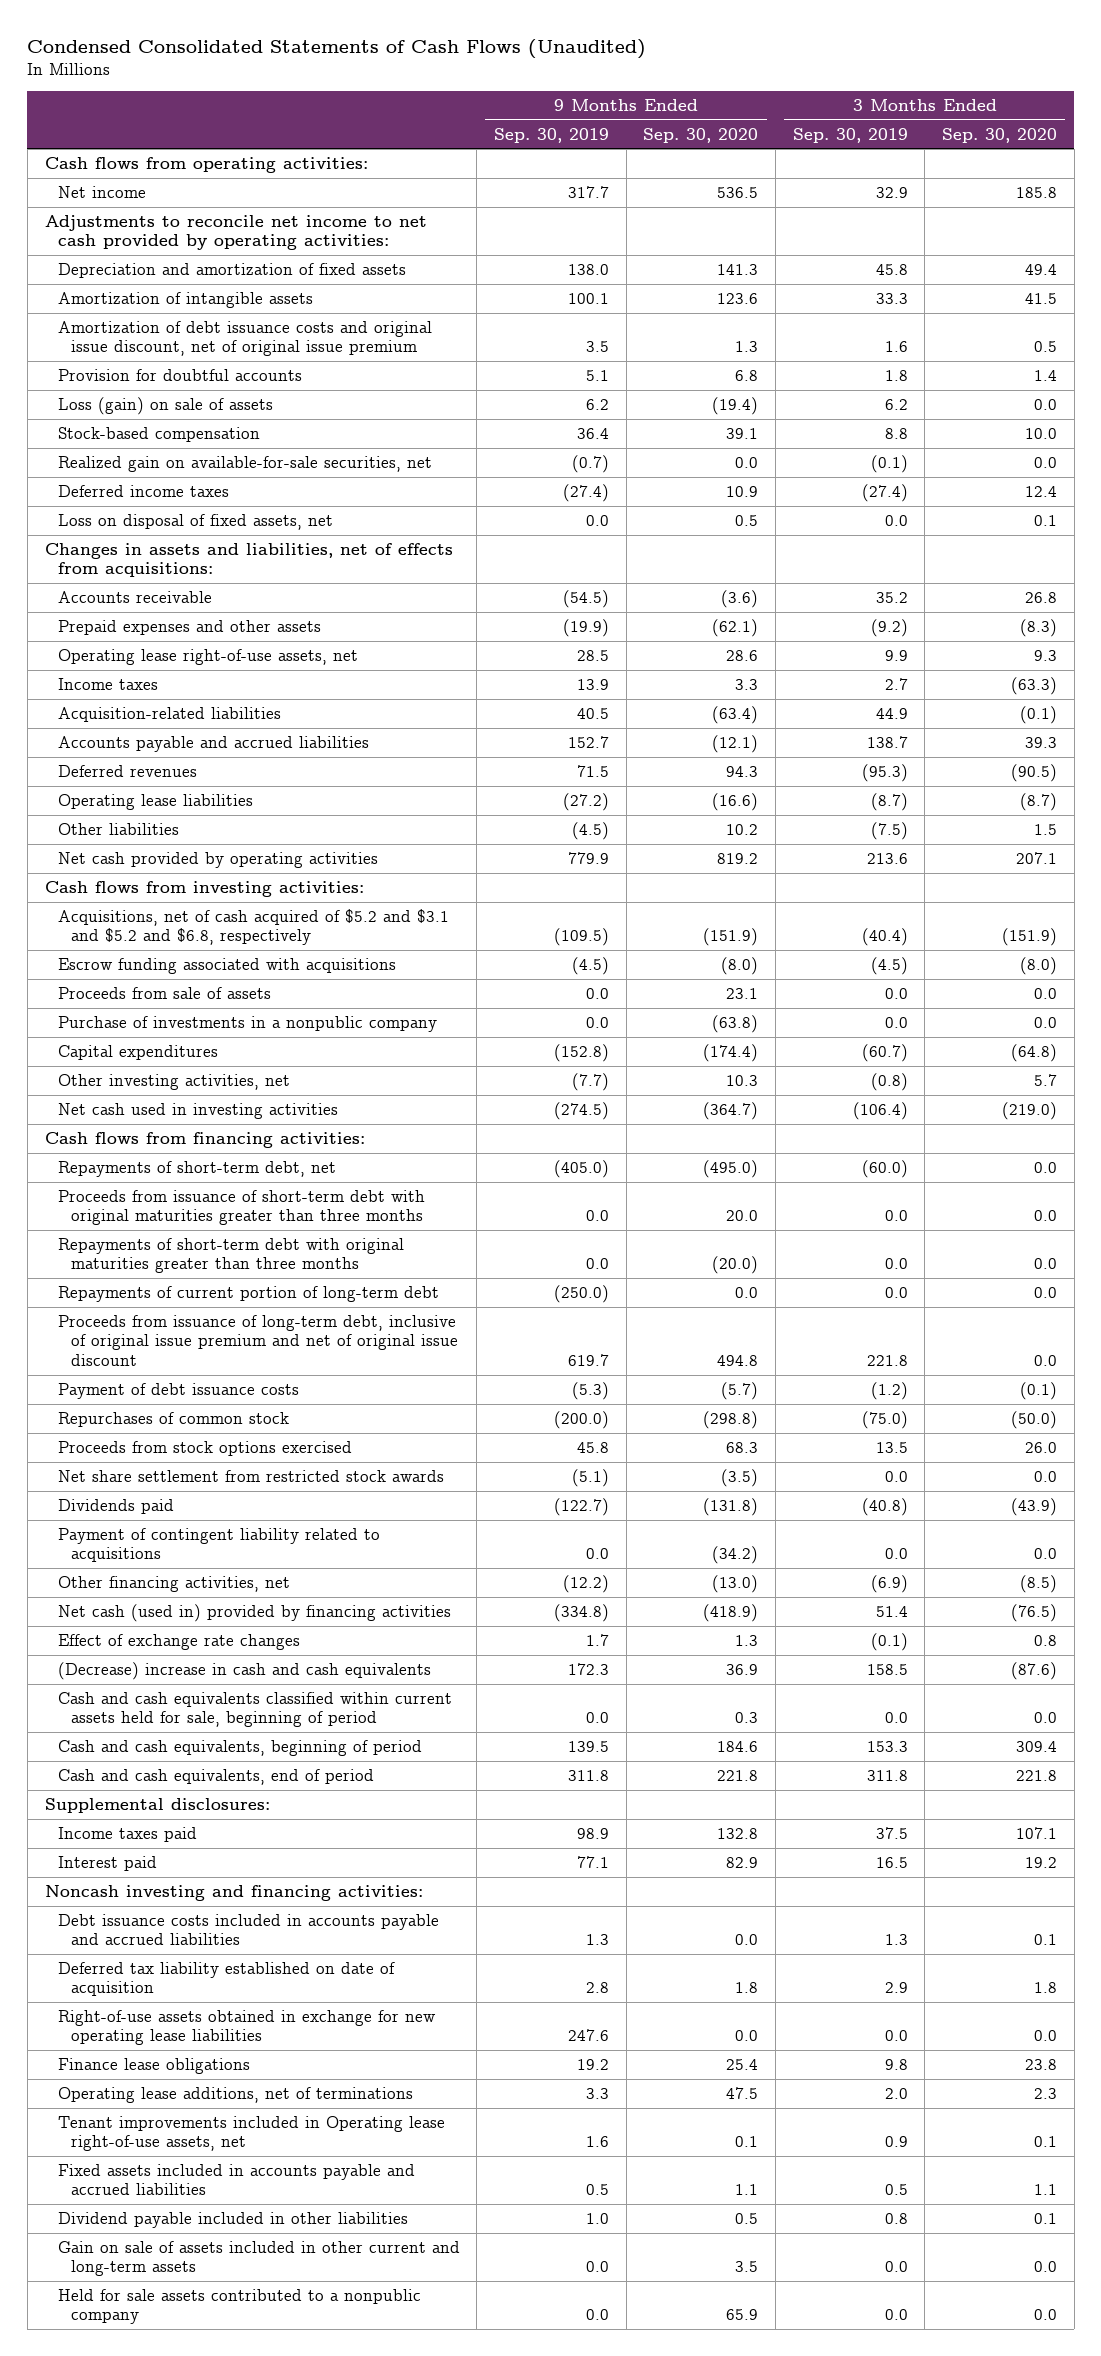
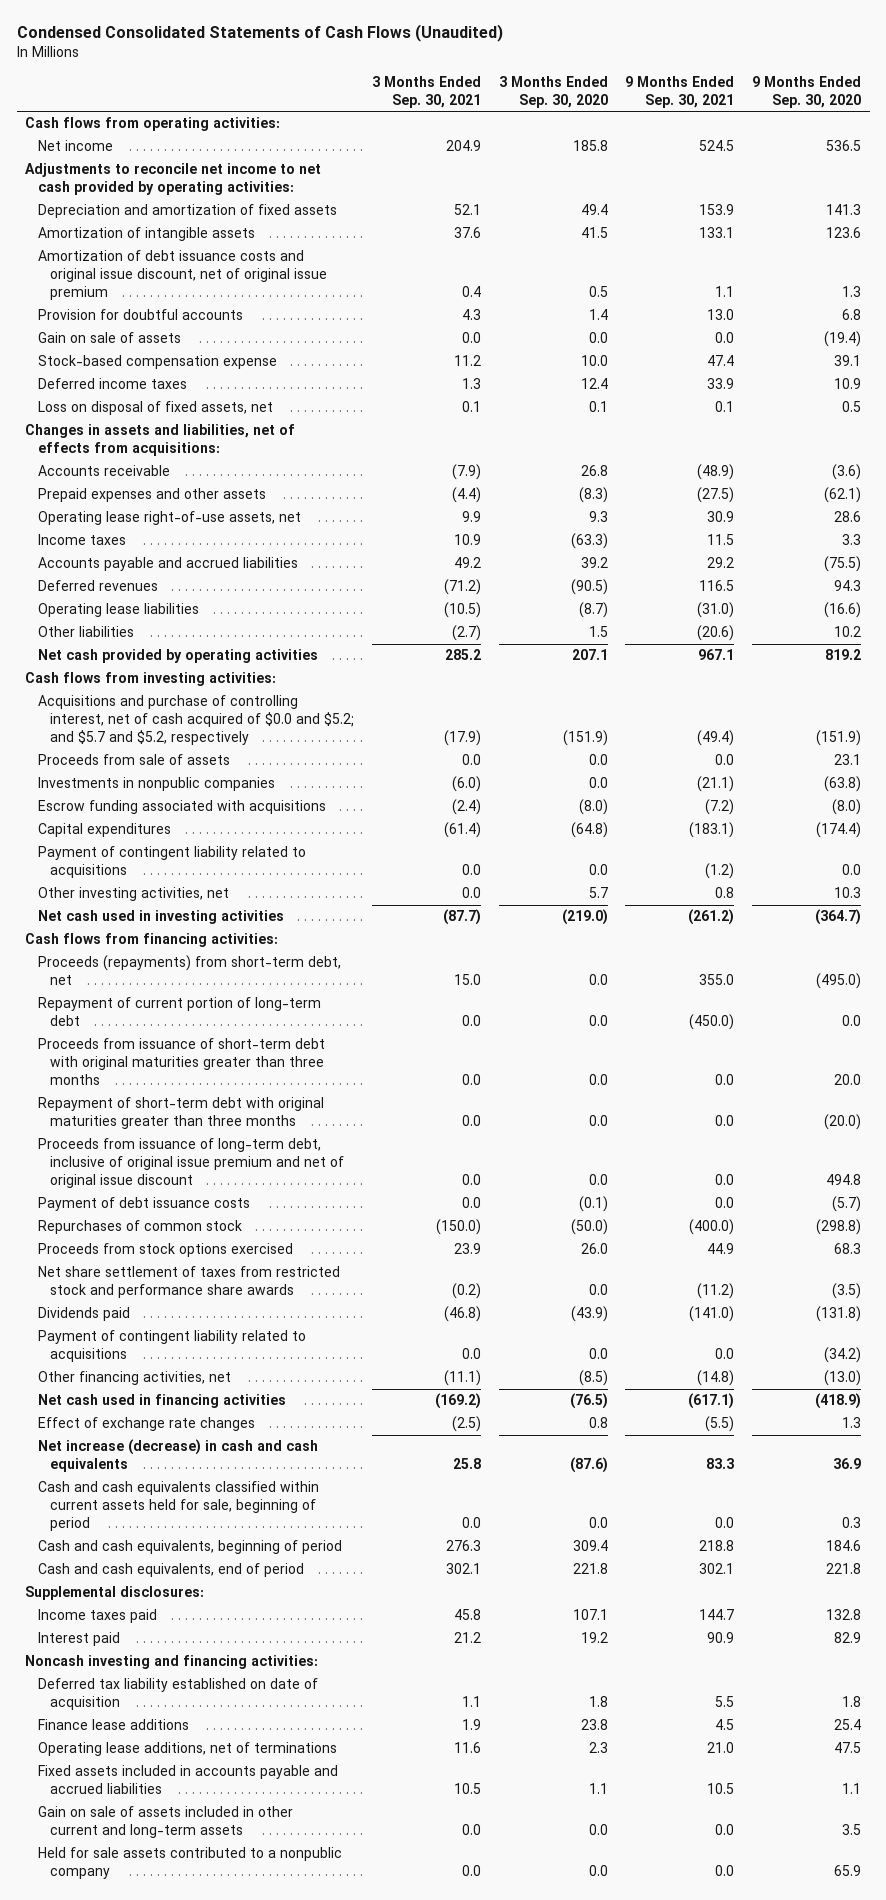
[494,127,610,143] Sep. 30, 2019 -> none
[792,127,908,143] Sep. 30, 2019 -> none
none -> [371,76,481,108] 3 Months Ended Sep. 30, 2021
none -> [625,76,735,108] 9 Months Ended Sep. 30, 2021
[57,456,432,473] Realized gain on available-for-sale securities, net -> none
[57,397,273,416] Loss (gain) on sale of assets -> [37,332,181,344] Gain on sale of assets
[57,427,260,443] Stock-based compensation -> [37,355,277,370] Stock-based compensation expense
[57,707,281,723] Acquisition-related liabilities -> none
[712,735,759,754] (12.1) -> [823,556,861,573] (75.5)
[1024,737,1057,749] 39.3 -> [580,557,608,569] 39.2
[57,909,449,946] Acquisitions, net of cash acquired of $5.2 and $3.1 and $5.2 and $6.8, respectively -> [37,695,355,746] Acquisitions and purchase of controlling interest, net of cash acquired of $0.0 and $5.2; and $5.7 and $5.2, respectively
[57,1016,437,1033] Purchase of investments in a nonpublic company -> [37,777,275,792] Investments in nonpublic companies
[57,958,396,975] Escrow funding associated with acquisitions -> [37,800,326,815] Escrow funding associated with acquisitions
none -> [37,846,306,879] Payment of contingent liability related to acquisitions
[57,1161,336,1178] Repayments of short-term debt, net -> [37,955,341,986] Proceeds (repayments) from short-term debt, net
none -> [37,997,321,1027] Repayment of current portion of long-term debt
[57,1286,439,1303] Repayments of current portion of long-term debt -> none
[57,1238,404,1274] Repayments of short-term debt with original maturities greater than three months -> [37,1097,324,1130] Repayment of short-term debt with original maturities greater than three months
[57,1470,444,1483] Net share settlement from restricted stock awards -> [37,1266,340,1299] Net share settlement of taxes from restricted stock and performance share awards
[57,1604,451,1623] Net cash (used in) provided by financing activities -> [37,1394,286,1409] Net cash used in financing activities
[57,1662,431,1681] (Decrease) increase in cash and cash equivalents -> [37,1439,318,1473] Net increase (decrease) in cash and cash equivalents
[57,1914,439,1946] Debt issuance costs included in accounts payable and accrued liabilities -> none
[57,2010,436,2046] Right-of-use assets obtained in exchange for new operating lease liabilities -> none
[57,2058,250,2075] Finance lease obligations -> [37,1719,189,1731] Finance lease additions
[57,2116,445,2152] Tenant improvements included in Operating lease right-of-use assets, net -> none
[57,2212,408,2229] Dividend payable included in other liabilities -> none

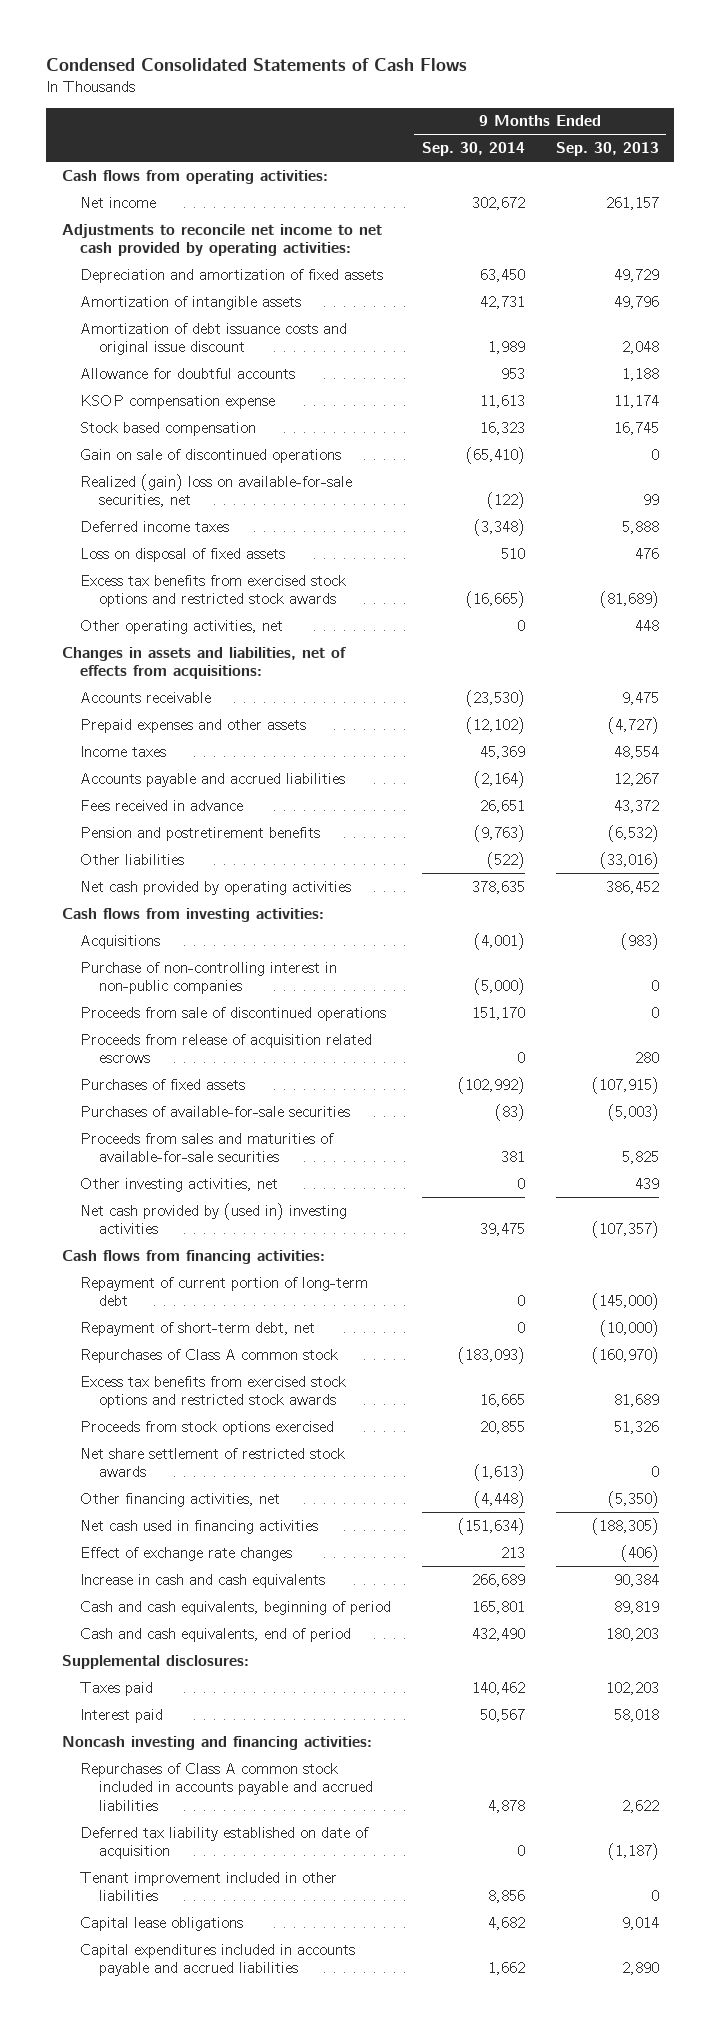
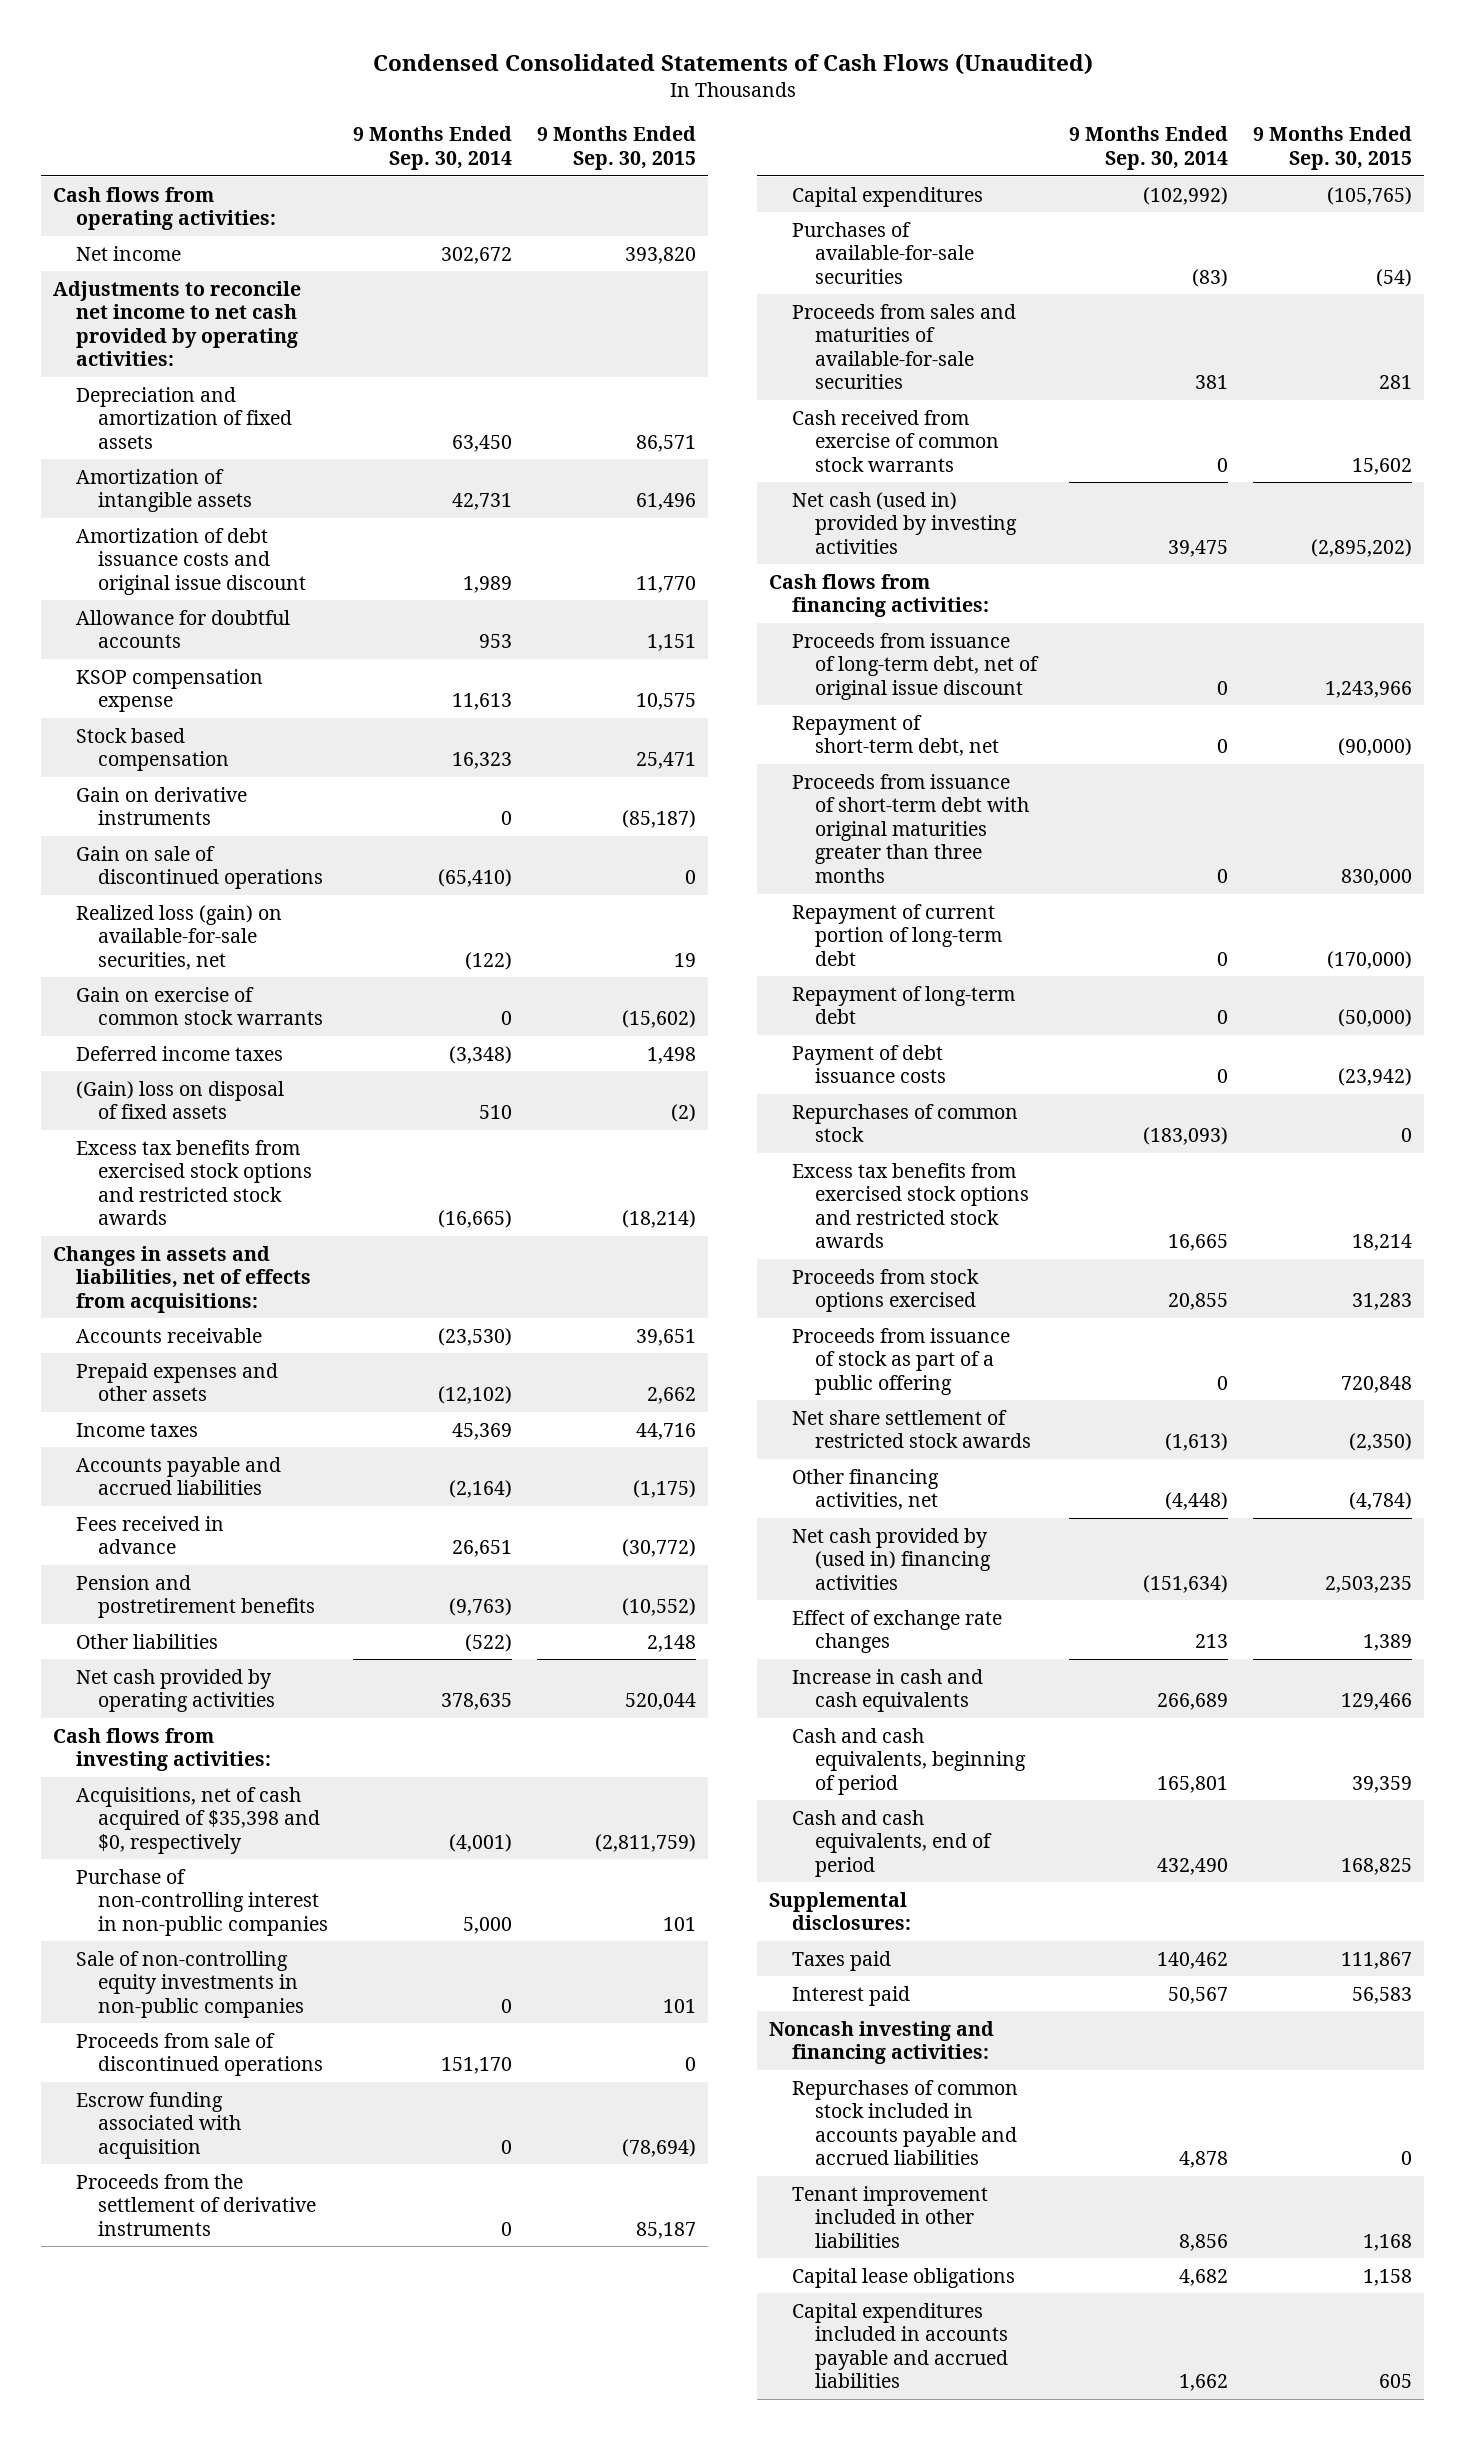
[46,57,468,71] Condensed Consolidated Statements of Cash Flows -> [372,52,1093,75] Condensed Consolidated Statements of Cash Flows (Unaudited)
[555,142,659,157] Sep. 30, 2013 -> none
none -> [536,126,696,171] 9 Months Ended Sep. 30, 2015
none -> [75,786,247,826] Gain on derivative instruments
[80,473,353,508] Realized (gain) loss on available-for-sale securities, net -> [75,904,282,970] Realized loss (gain) on available-for-sale securities, net
none -> [75,986,324,1026] Gain on exercise of common stock warrants
[80,547,286,562] Loss on disposal of fixed assets -> [75,1080,284,1120] (Gain) loss on disposal of fixed assets
[80,619,284,634] Other operating activities, net -> none
[80,934,161,949] Acquisitions -> [75,1786,321,1854] Acquisitions, net of cash acquired of $35,398 and $0, respectively
[473,978,525,996] (5,000) -> [463,1916,513,1934] 5,000
none -> [75,1950,305,2018] Sale of non-controlling equity investments in non-public companies
[80,1033,373,1064] Proceeds from release of acquisition related escrows -> none
none -> [75,2091,242,2159] Escrow funding associated with acquisition
none -> [75,2173,317,2236] Proceeds from the settlement of derivative instruments
[80,1078,246,1090] Purchases of fixed assets -> [791,186,983,207] Capital expenditures
[80,1177,279,1192] Other investing activities, net -> none
none -> [791,409,999,472] Cash received from exercise of common stock warrants
[80,1202,348,1235] Net cash provided by (used in) investing activities -> [791,491,1017,554] Net cash (used in) provided by investing activities
none -> [791,632,1039,700] Proceeds from issuance of long-term debt, net of original issue discount
none -> [791,773,1029,883] Proceeds from issuance of short-term debt with original maturities greater than three months
[80,1276,369,1307] Repayment of current portion of long-term debt -> [791,903,1002,966] Repayment of current portion of long-term debt
none -> [791,985,1015,1025] Repayment of long-term debt
none -> [791,1044,946,1084] Payment of debt issuance costs
[80,1348,339,1363] Repurchases of Class A common stock -> [791,1103,1018,1143] Repurchases of common stock
none -> [791,1327,1010,1395] Proceeds from issuance of stock as part of a public offering
[80,1519,319,1534] Net cash used in financing activities -> [791,1527,991,1590] Net cash provided by (used in) financing activities
[80,1826,370,1860] Deferred tax liability established on date of acquisition -> none
[80,1762,374,1811] Repurchases of Class A common stock included in accounts payable and accrued liabilities -> [791,2079,1018,2166] Repurchases of common stock included in accounts payable and accrued liabilities

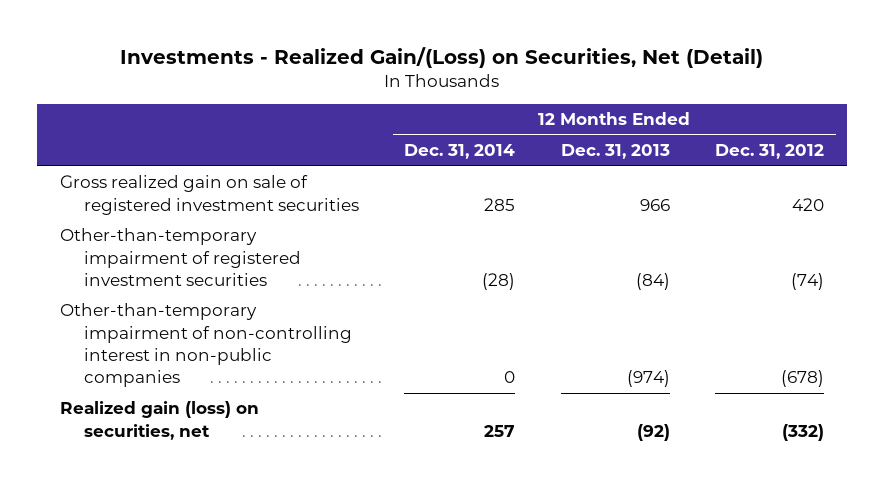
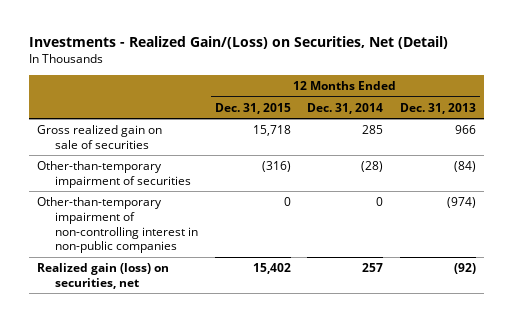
[715,144,825,160] Dec. 31, 2012 -> none
none -> [214,102,291,114] Dec. 31, 2015
[59,175,360,215] Gross realized gain on sale of registered investment securities -> [37,125,163,149] Gross realized gain on sale of securities
[59,228,302,286] Other-than-temporary impairment of registered investment securities -> [37,161,192,188] Other-than-temporary impairment of securities

